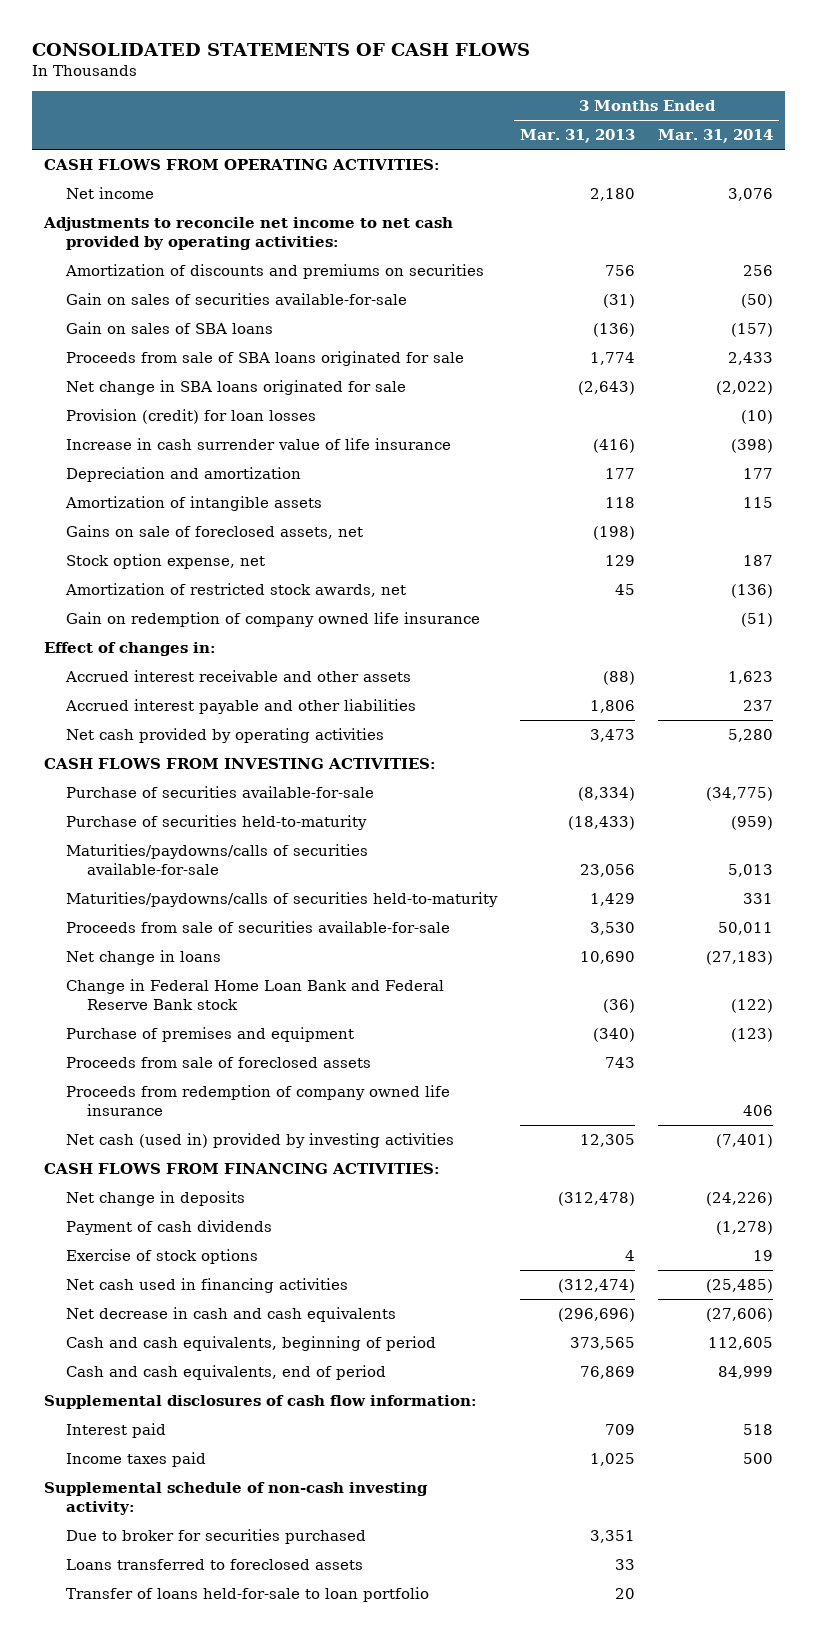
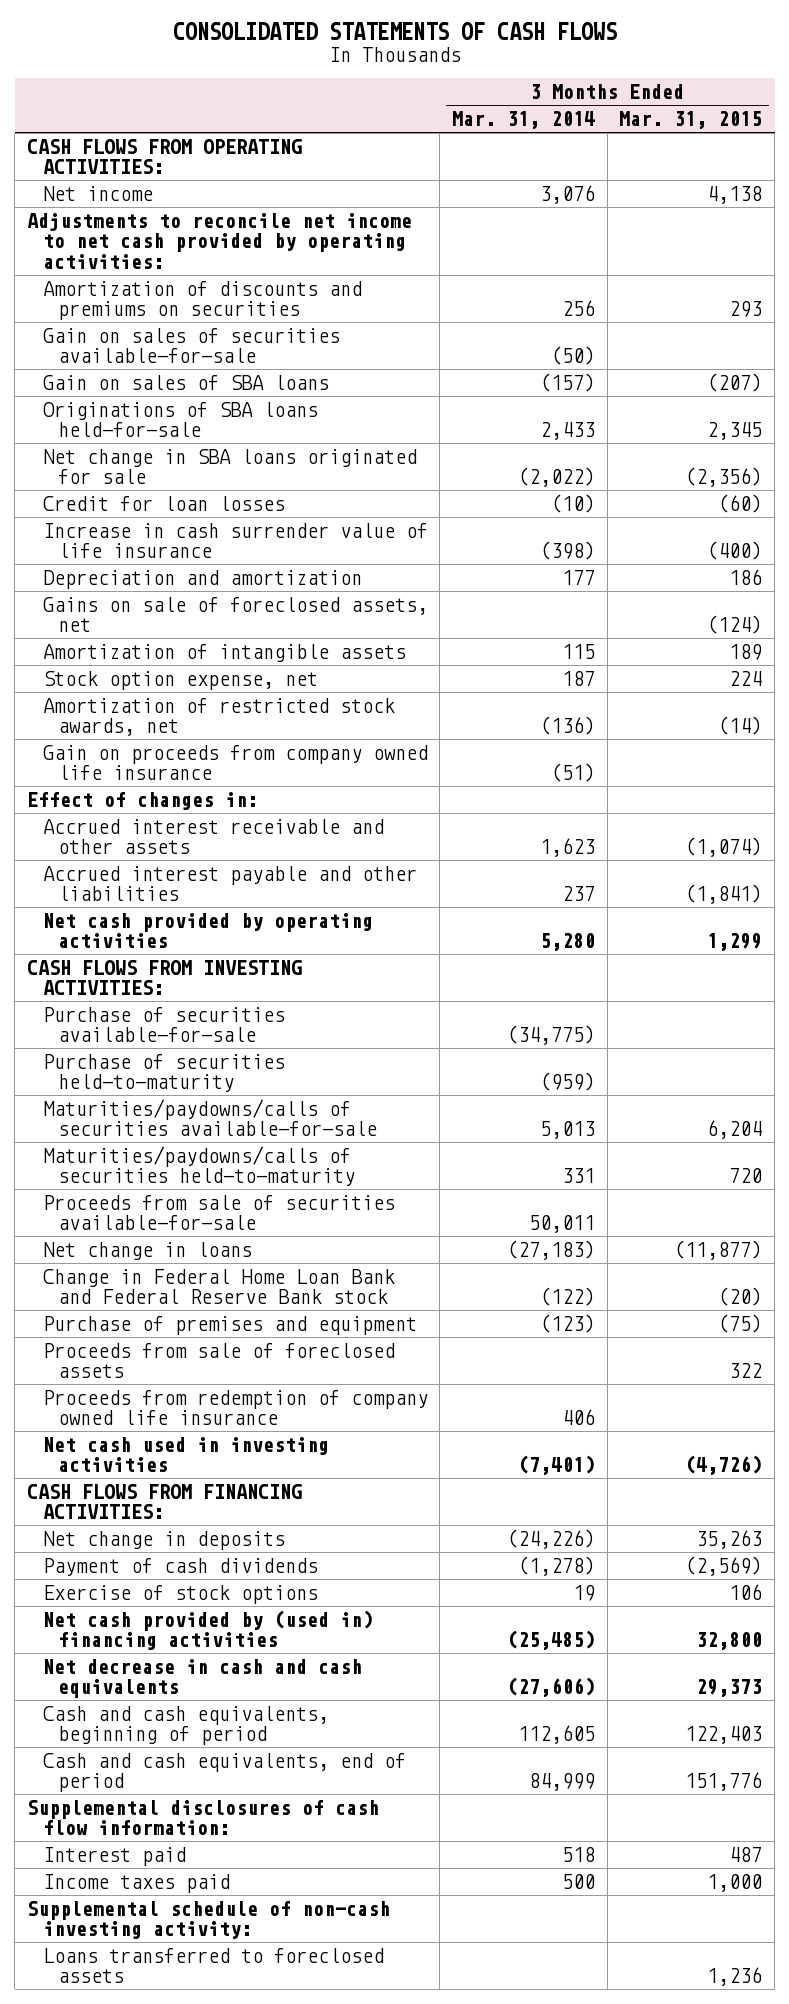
[519,129,635,144] Mar. 31, 2013 -> none
none -> [619,111,763,130] Mar. 31, 2015
[65,350,464,366] Proceeds from sale of SBA loans originated for sale -> [42,402,318,438] Originations of SBA loans held-for-sale
[65,408,316,424] Provision (credit) for loan losses -> [42,496,285,512] Credit for loan losses
[64,495,322,511] Amortization of intangible assets -> [42,644,406,663] Amortization of intangible assets
[65,611,480,627] Gain on redemption of company owned life insurance -> [42,745,428,781] Gain on proceeds from company owned life insurance
[65,1132,454,1148] Net cash (used in) provided by investing activities -> [42,1437,329,1473] Net cash used in investing activities
[65,1277,348,1293] Net cash used in financing activities -> [42,1610,373,1651] Net cash provided by (used in) financing activities
[65,1528,366,1544] Due to broker for securities purchased -> none
[65,1586,429,1602] Transfer of loans held-for-sale to loan portfolio -> none

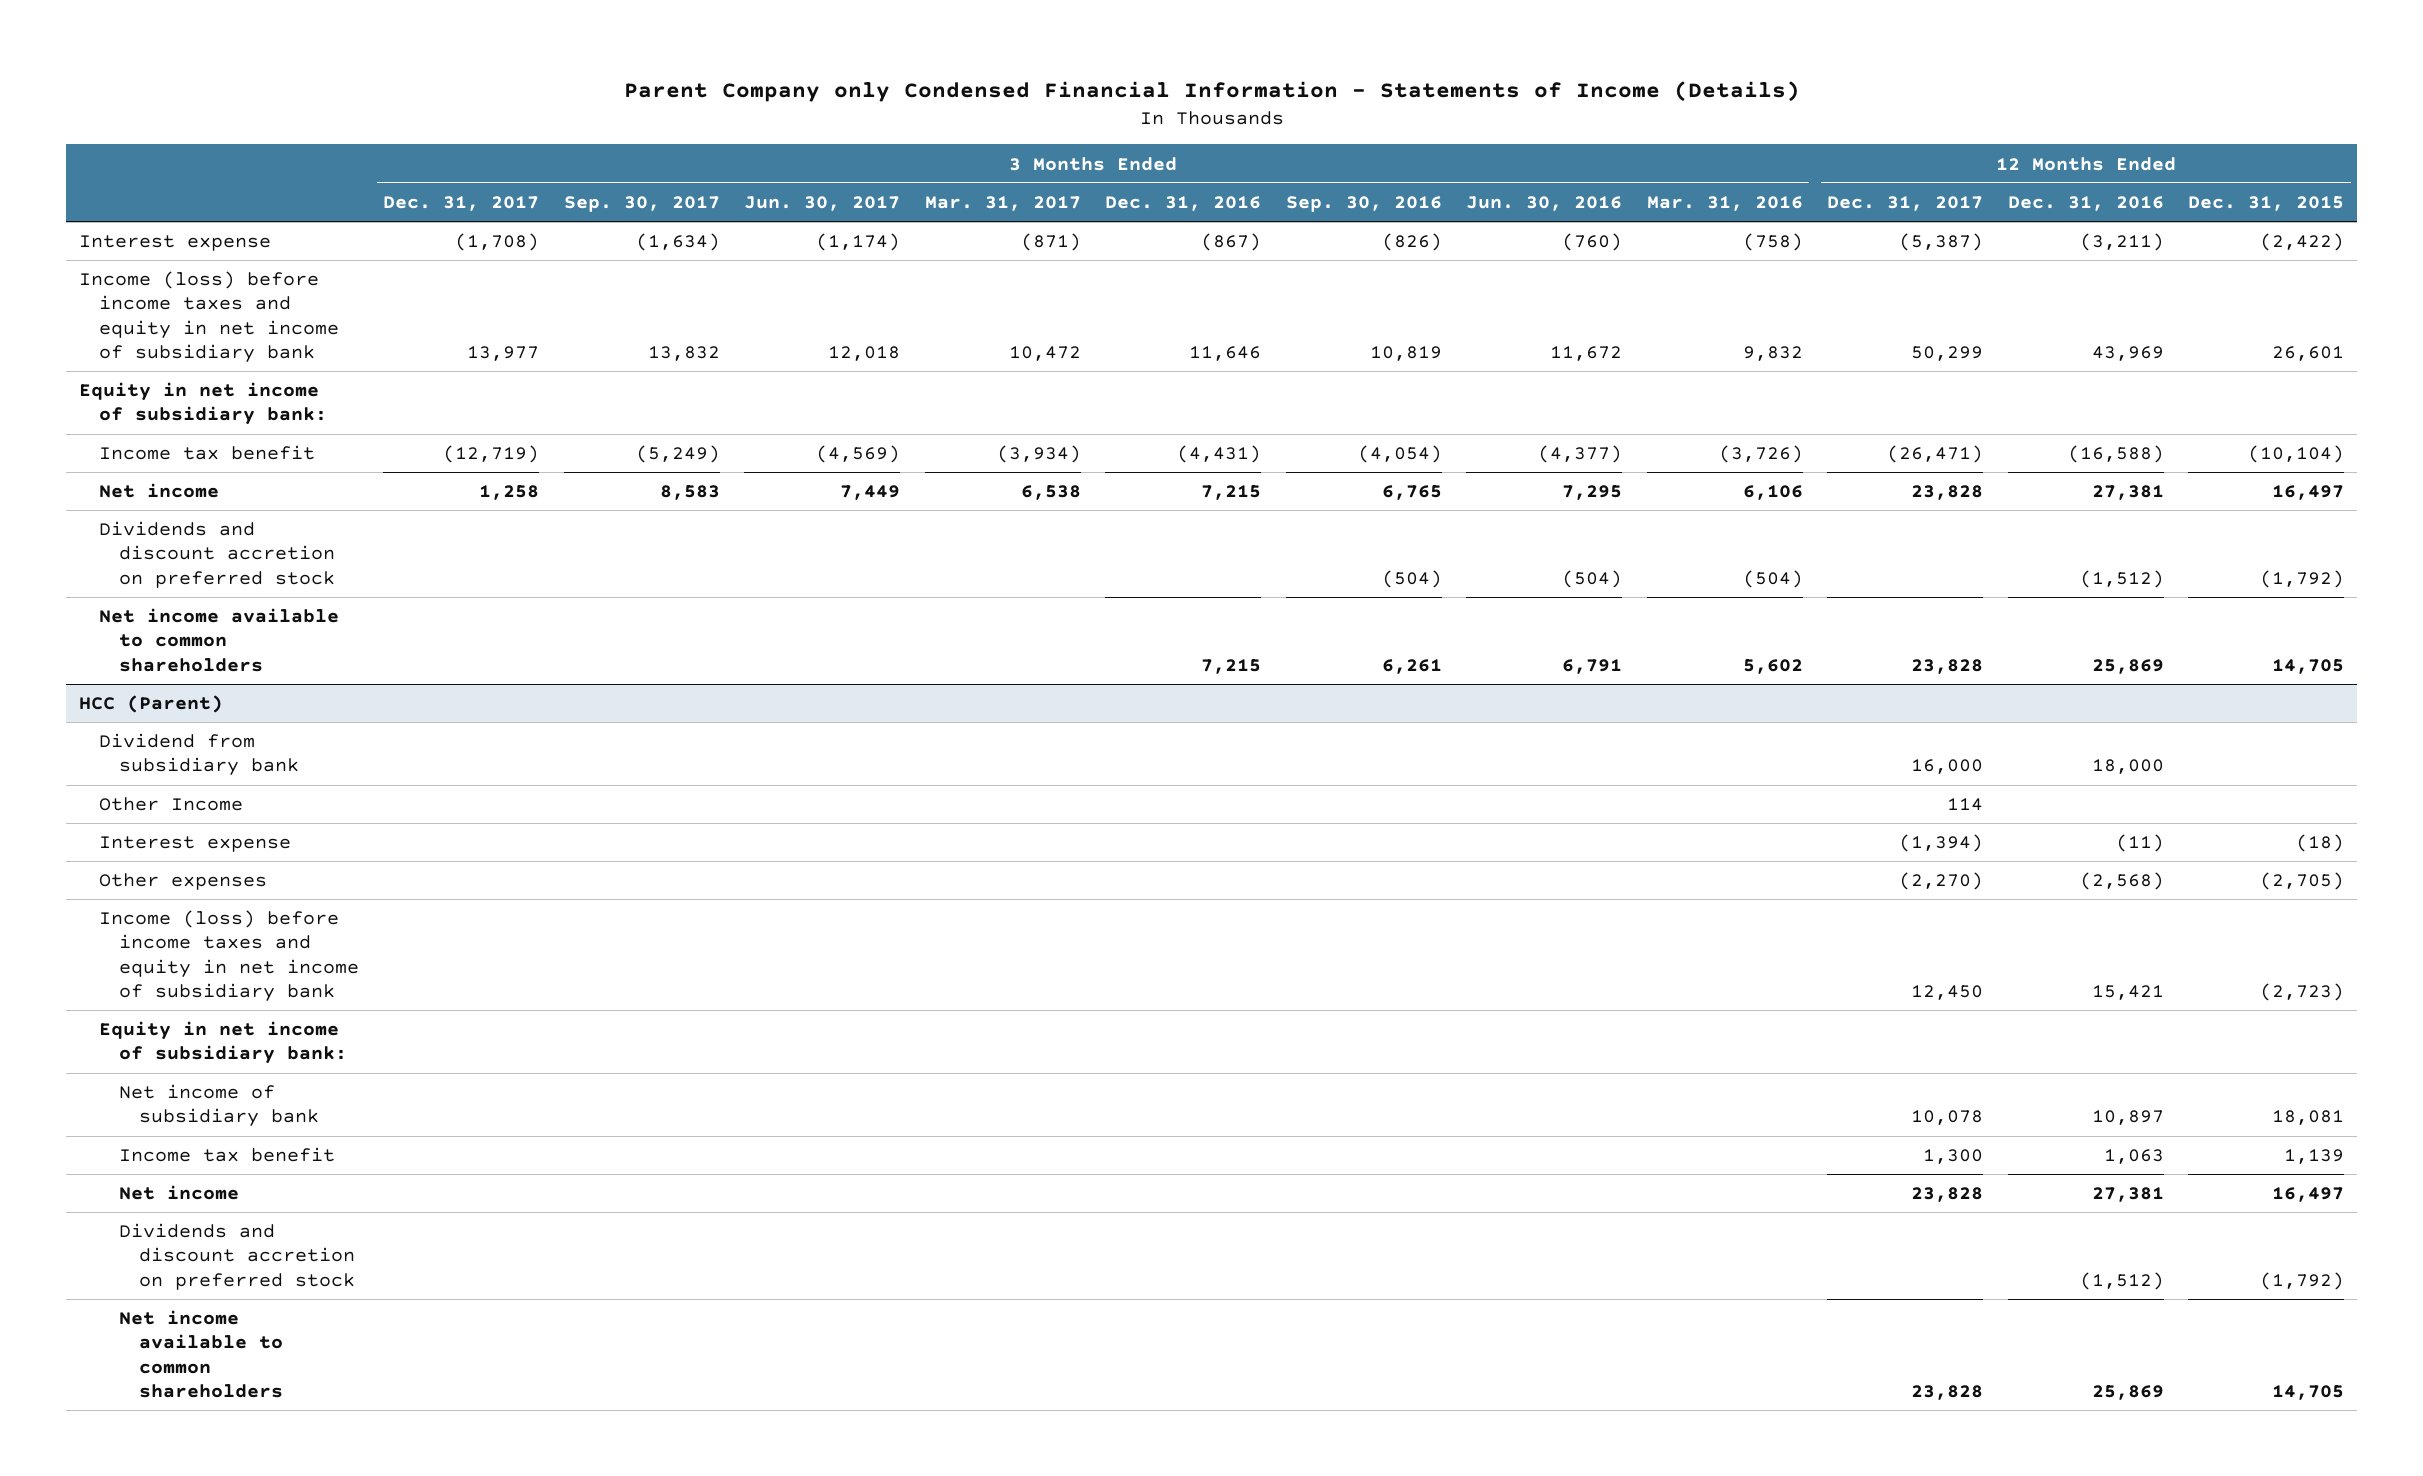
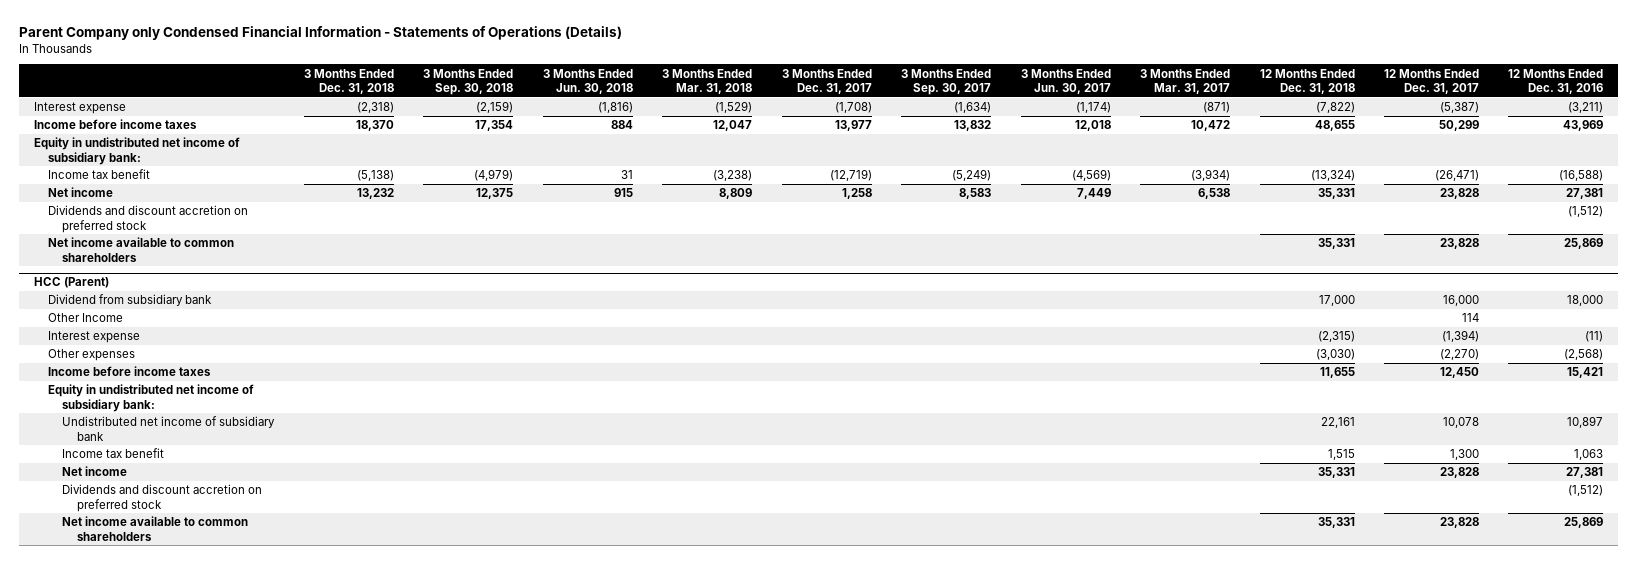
[623,81,1800,103] Parent Company only Condensed Financial Information - Statements of Income (Details) -> [19,26,623,41] Parent Company only Condensed Financial Information - Statements of Operations (Details)
[1105,195,1262,211] Dec. 31, 2016 -> none
[1285,195,1442,212] Sep. 30, 2016 -> none
[1466,195,1623,211] Jun. 30, 2016 -> none
[1646,195,1803,211] Mar. 31, 2016 -> none
[2188,195,2345,211] Dec. 31, 2015 -> none
none -> [303,68,394,94] 3 Months Ended Dec. 31, 2018
none -> [423,68,514,95] 3 Months Ended Sep. 30, 2018
none -> [542,68,633,94] 3 Months Ended Jun. 30, 2018
none -> [662,68,753,94] 3 Months Ended Mar. 31, 2018
none -> [1259,68,1355,94] 12 Months Ended Dec. 31, 2018
[78,271,339,363] Income (loss) before income taxes and equity in net income of subsidiary bank -> [34,119,198,130] Income before income taxes
[78,382,327,426] Equity in net income of subsidiary bank: -> [34,137,241,165] Equity in undistributed net income of subsidiary bank:
[98,910,359,1002] Income (loss) before income taxes and equity in net income of subsidiary bank -> [48,366,212,377] Income before income taxes
[98,1021,347,1065] Equity in net income of subsidiary bank: -> [48,384,255,412] Equity in undistributed net income of subsidiary bank:
[118,1084,319,1128] Net income of subsidiary bank -> [62,416,276,441] Undistributed net income of subsidiary bank

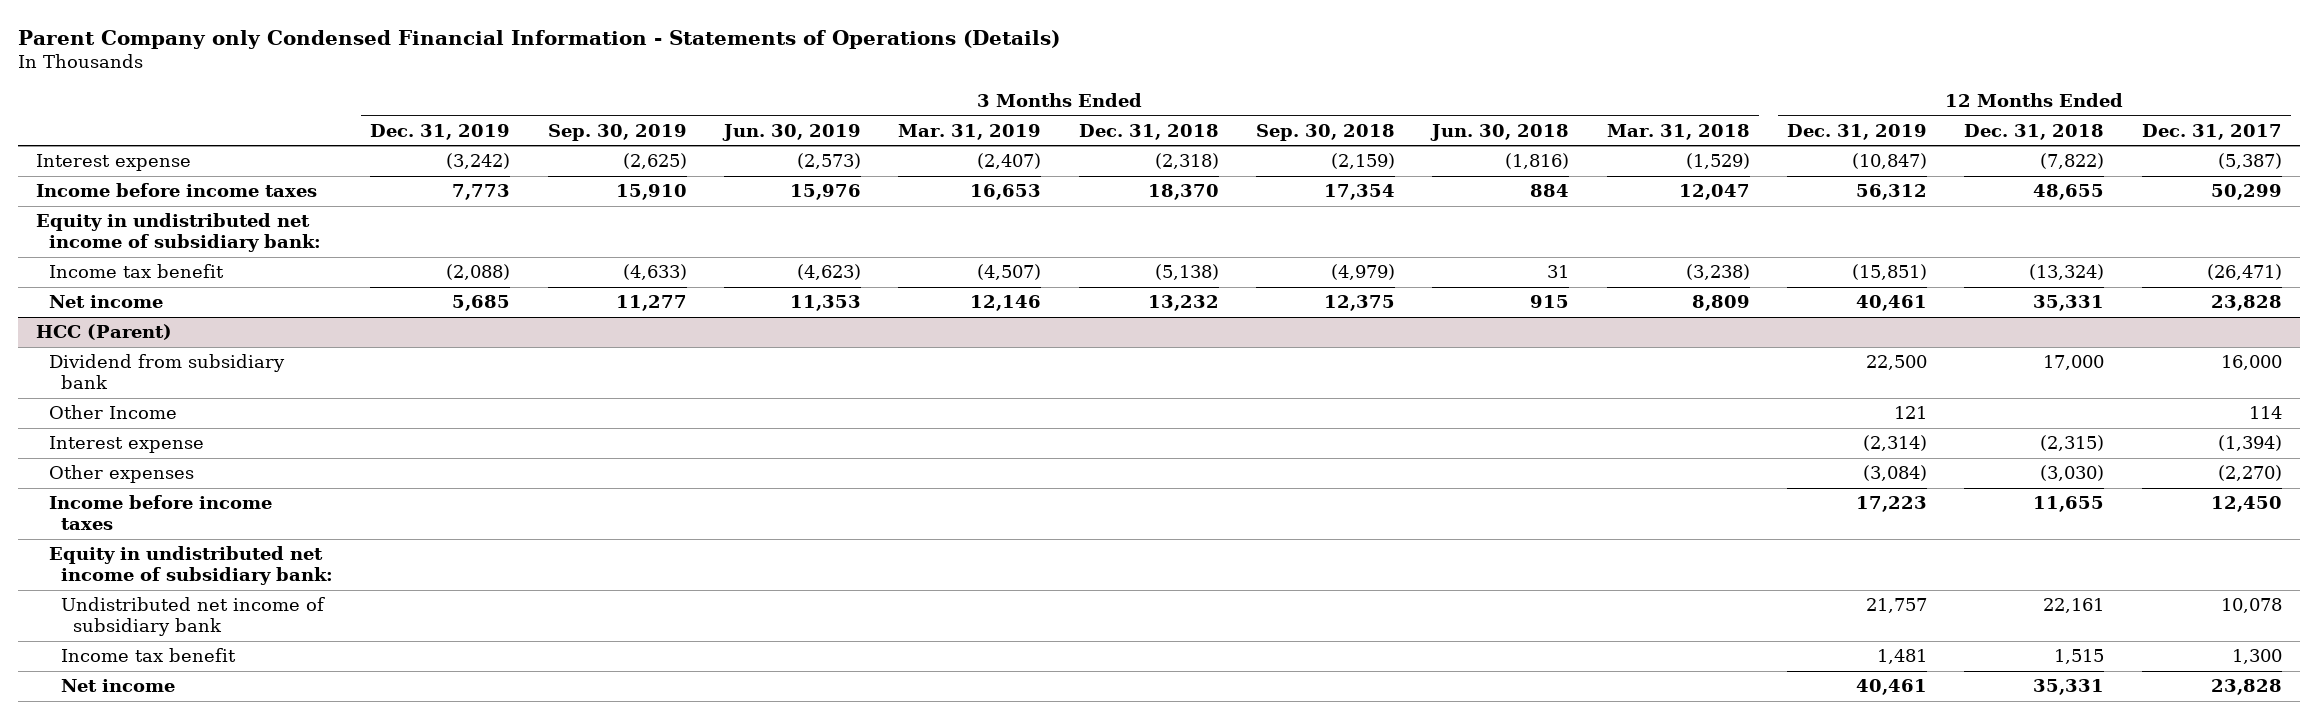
[781,68,872,94] 3 Months Ended Dec. 31, 2017 -> none
[901,68,992,95] 3 Months Ended Sep. 30, 2017 -> none
[1020,68,1111,94] 3 Months Ended Jun. 30, 2017 -> none
[1140,68,1231,94] 3 Months Ended Mar. 31, 2017 -> none
[1508,68,1604,94] 12 Months Ended Dec. 31, 2016 -> none
none -> [370,123,511,140] Dec. 31, 2019
none -> [547,123,687,141] Sep. 30, 2019
none -> [721,123,861,141] Jun. 30, 2019
none -> [898,123,1042,140] Mar. 31, 2019
none -> [1786,123,1927,140] Dec. 31, 2019
[48,205,249,233] Dividends and discount accretion on preferred stock -> none
[48,237,235,262] Net income available to common shareholders -> none
[62,484,263,512] Dividends and discount accretion on preferred stock -> none
[62,516,249,541] Net income available to common shareholders -> none

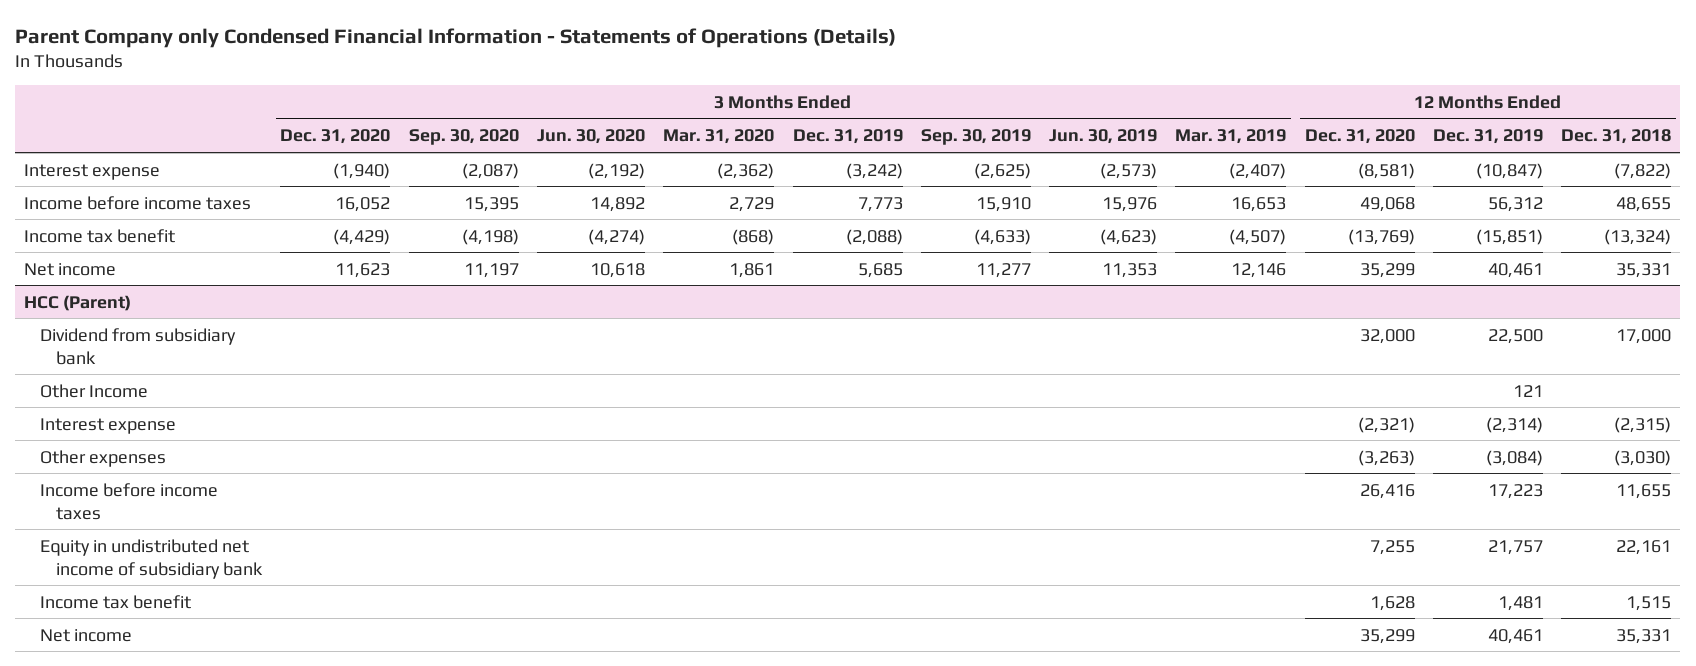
[1078,123,1219,140] Dec. 31, 2018 -> none
[1255,123,1395,141] Sep. 30, 2018 -> none
[1430,123,1570,141] Jun. 30, 2018 -> none
[1606,123,1750,140] Mar. 31, 2018 -> none
[2141,123,2282,140] Dec. 31, 2017 -> none
none -> [280,129,391,145] Dec. 31, 2020
none -> [408,129,519,146] Sep. 30, 2020
none -> [537,129,646,145] Jun. 30, 2020
none -> [663,129,775,145] Mar. 31, 2020
none -> [1304,129,1415,145] Dec. 31, 2020
[36,213,321,253] Equity in undistributed net income of subsidiary bank: -> none
[48,546,333,586] Equity in undistributed net income of subsidiary bank: -> none
[60,597,325,637] Undistributed net income of subsidiary bank -> [40,538,264,579] Equity in undistributed net income of subsidiary bank

